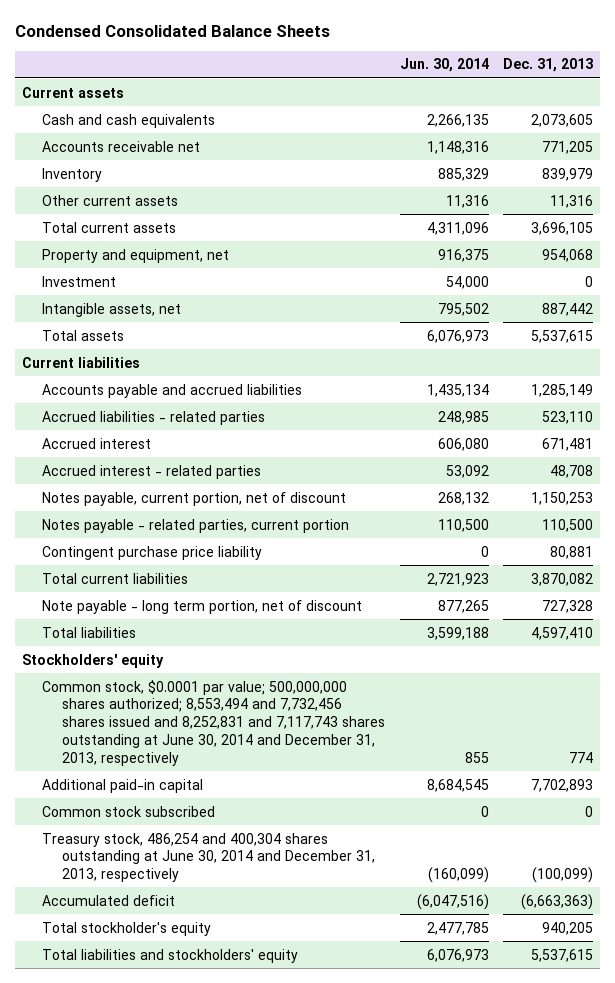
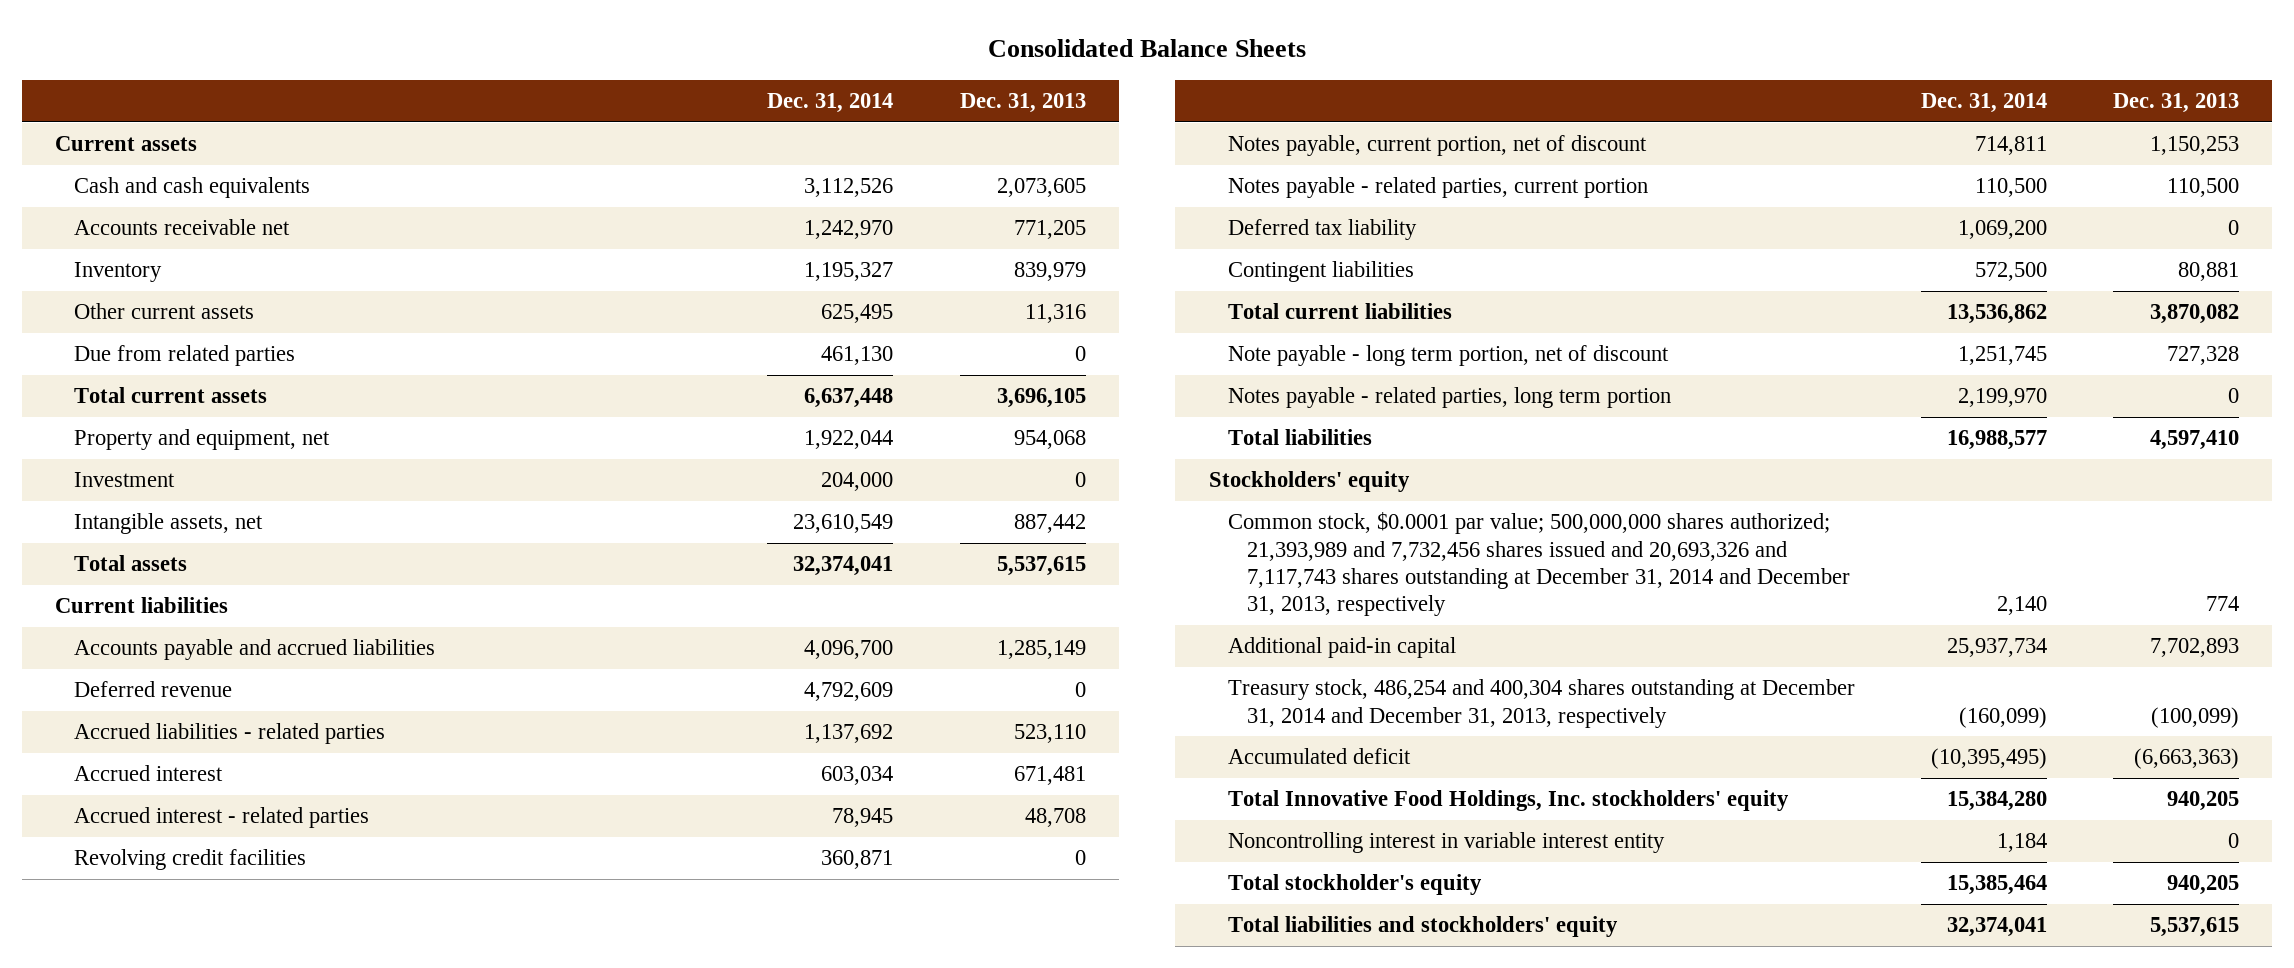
[14,24,330,37] Condensed Consolidated Balance Sheets -> [988,38,1307,57] Consolidated Balance Sheets
[399,58,489,73] Jun. 30, 2014 -> none
none -> [767,93,894,114] Dec. 31, 2014
none -> [74,345,296,367] Due from related parties
none -> [74,681,233,698] Deferred revenue
none -> [74,849,307,871] Revolving credit facilities
none -> [1227,219,1417,241] Deferred tax liability
[42,545,263,560] Contingent purchase price liability -> [1227,261,1414,283] Contingent liabilities
none -> [1227,387,1671,409] Notes payable - related parties, long term portion
[42,679,385,766] Common stock, $0.0001 par value; 500,000,000 shares authorized; 8,553,494 and 7,732,456 shares issued and 8,252,831 and 7,117,743 shares outstanding at June 30, 2014 and December 31, 2013, respectively -> [1227,512,1851,617] Common stock, $0.0001 par value; 500,000,000 shares authorized; 21,393,989 and 7,732,456 shares issued and 20,693,326 and 7,117,743 shares outstanding at December 31, 2014 and December 31, 2013, respectively
[42,805,216,817] Common stock subscribed -> none
[42,832,375,883] Treasury stock, 486,254 and 400,304 shares outstanding at June 30, 2014 and December 31, 2013, respectively -> [1227,679,1855,728] Treasury stock, 486,254 and 400,304 shares outstanding at December 31, 2014 and December 31, 2013, respectively
none -> [1227,790,1789,812] Total Innovative Food Holdings, Inc. stockholders' equity
none -> [1227,832,1665,854] Noncontrolling interest in variable interest entity

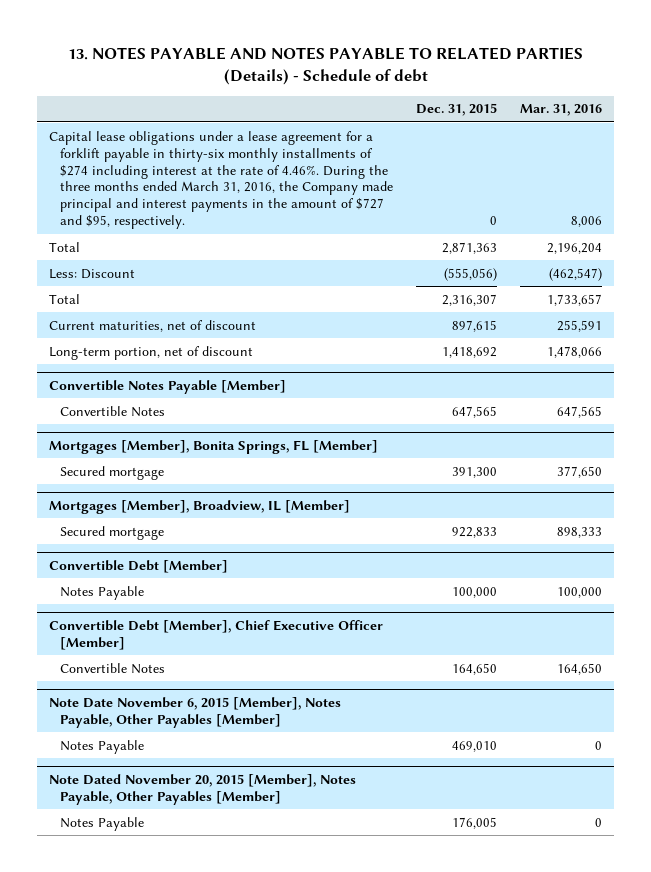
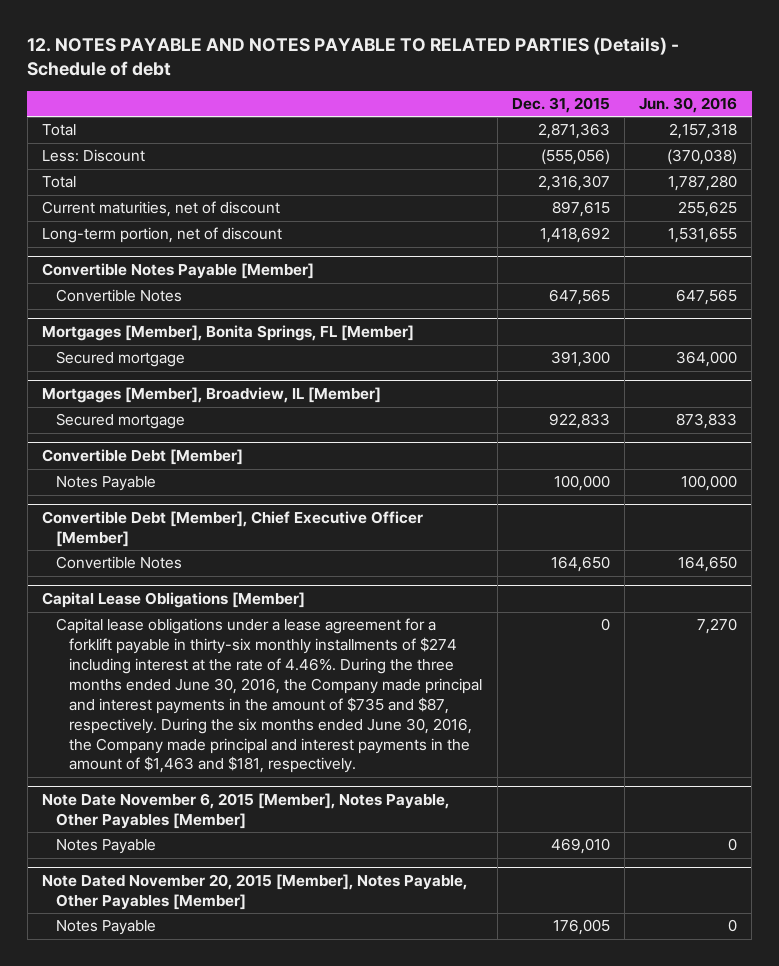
[67,47,583,86] 13. NOTES PAYABLE AND NOTES PAYABLE TO RELATED PARTIES (Details) - Schedule of debt -> [27,37,680,77] 12. NOTES PAYABLE AND NOTES PAYABLE TO RELATED PARTIES (Details) - Schedule of debt
[520,104,603,117] Mar. 31, 2016 -> none
none -> [639,96,738,113] Jun. 30, 2016
[48,130,394,230] Capital lease obligations under a lease agreement for a forklift payable in thirty-six monthly installments of $274 including interest at the rate of 4.46%. During the three months ended March 31, 2016, the Company made principal and interest payments in the amount of $727 and $95, respectively. -> none
none -> [41,592,305,609] Capital Lease Obligations [Member]
none -> [55,618,483,774] Capital lease obligations under a lease agreement for a forklift payable in thirty-six monthly installments of $274 including interest at the rate of 4.46%. During the three months ended June 30, 2016, the Company made principal and interest payments in the amount of $735 and $87, respectively. During the six months ended June 30, 2016, the Company made principal and interest payments in the amount of $1,463 and $181, respectively.

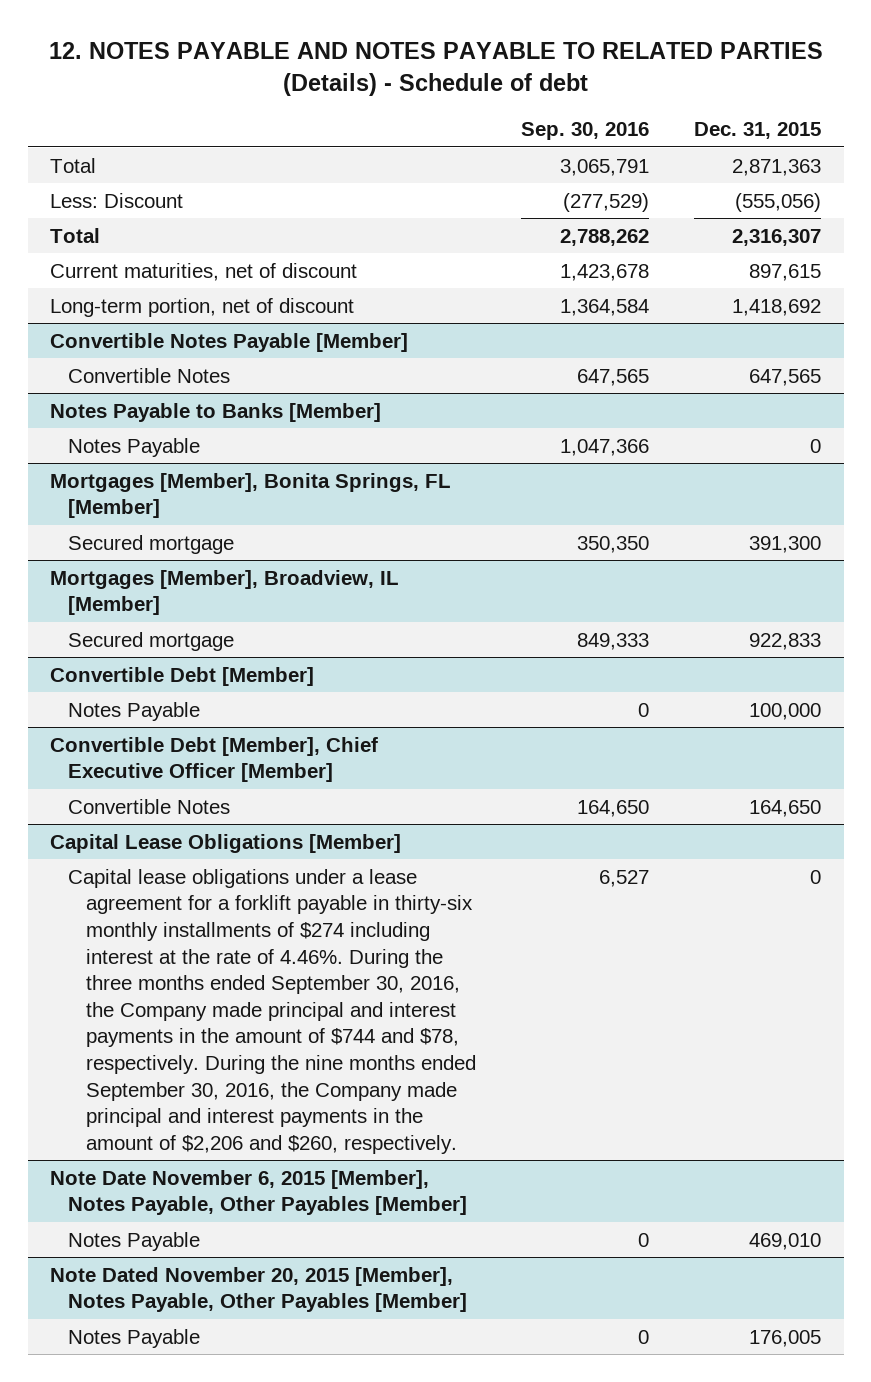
[639,96,738,113] Jun. 30, 2016 -> none
none -> [521,122,650,141] Sep. 30, 2016
none -> [50,402,382,422] Notes Payable to Banks [Member]
none -> [68,437,201,457] Notes Payable
[55,618,483,774] Capital lease obligations under a lease agreement for a forklift payable in thirty-six monthly installments of $274 including interest at the rate of 4.46%. During the three months ended June 30, 2016, the Company made principal and interest payments in the amount of $735 and $87, respectively. During the six months ended June 30, 2016, the Company made principal and interest payments in the amount of $1,463 and $181, respectively. -> [68,868,476,1154] Capital lease obligations under a lease agreement for a forklift payable in thirty-six monthly installments of $274 including interest at the rate of 4.46%. During the three months ended September 30, 2016, the Company made principal and interest payments in the amount of $744 and $78, respectively. During the nine months ended September 30, 2016, the Company made principal and interest payments in the amount of $2,206 and $260, respectively.

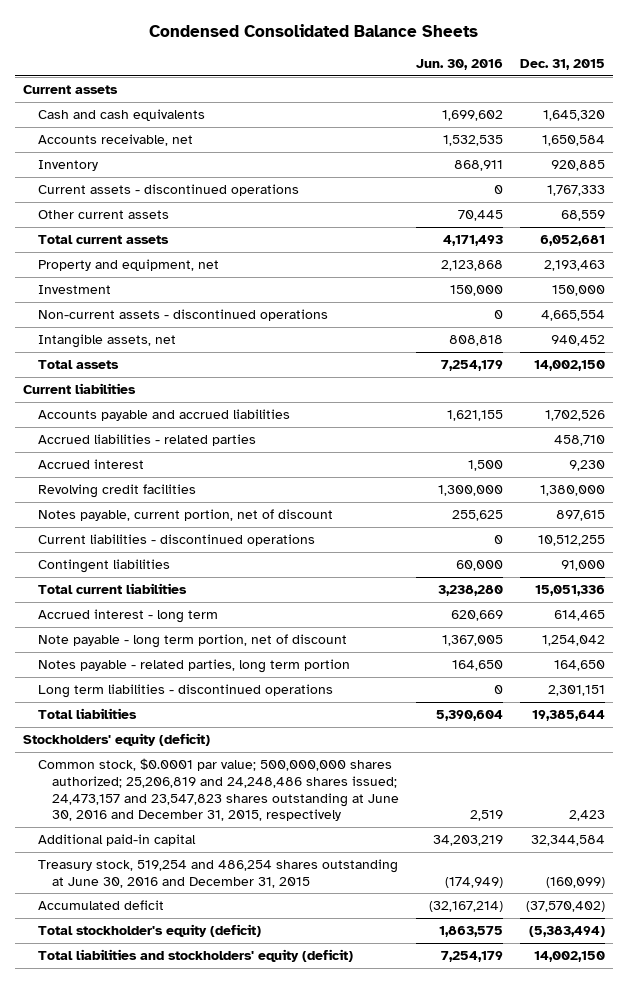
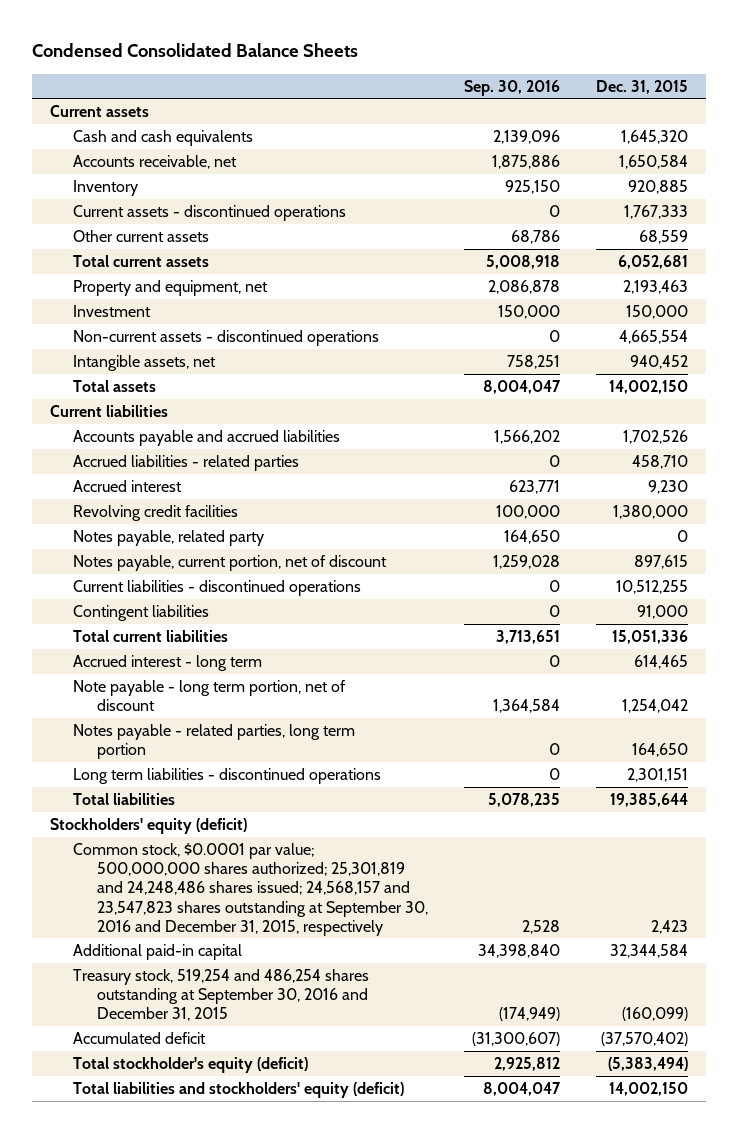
[416,59,504,71] Jun. 30, 2016 -> none
none -> [463,79,560,96] Sep. 30, 2016
none -> [73,529,265,546] Notes payable, related party
[37,758,400,822] Common stock, $0.0001 par value; 500,000,000 shares authorized; 25,206,819 and 24,248,486 shares issued; 24,473,157 and 23,547,823 shares outstanding at June 30, 2016 and December 31, 2015, respectively -> [73,842,428,936] Common stock, $0.0001 par value; 500,000,000 shares authorized; 25,301,819 and 24,248,486 shares issued; 24,568,157 and 23,547,823 shares outstanding at September 30, 2016 and December 31, 2015, respectively
[37,859,398,888] Treasury stock, 519,254 and 486,254 shares outstanding at June 30, 2016 and December 31, 2015 -> [73,968,370,1022] Treasury stock, 519,254 and 486,254 shares outstanding at September 30, 2016 and December 31, 2015

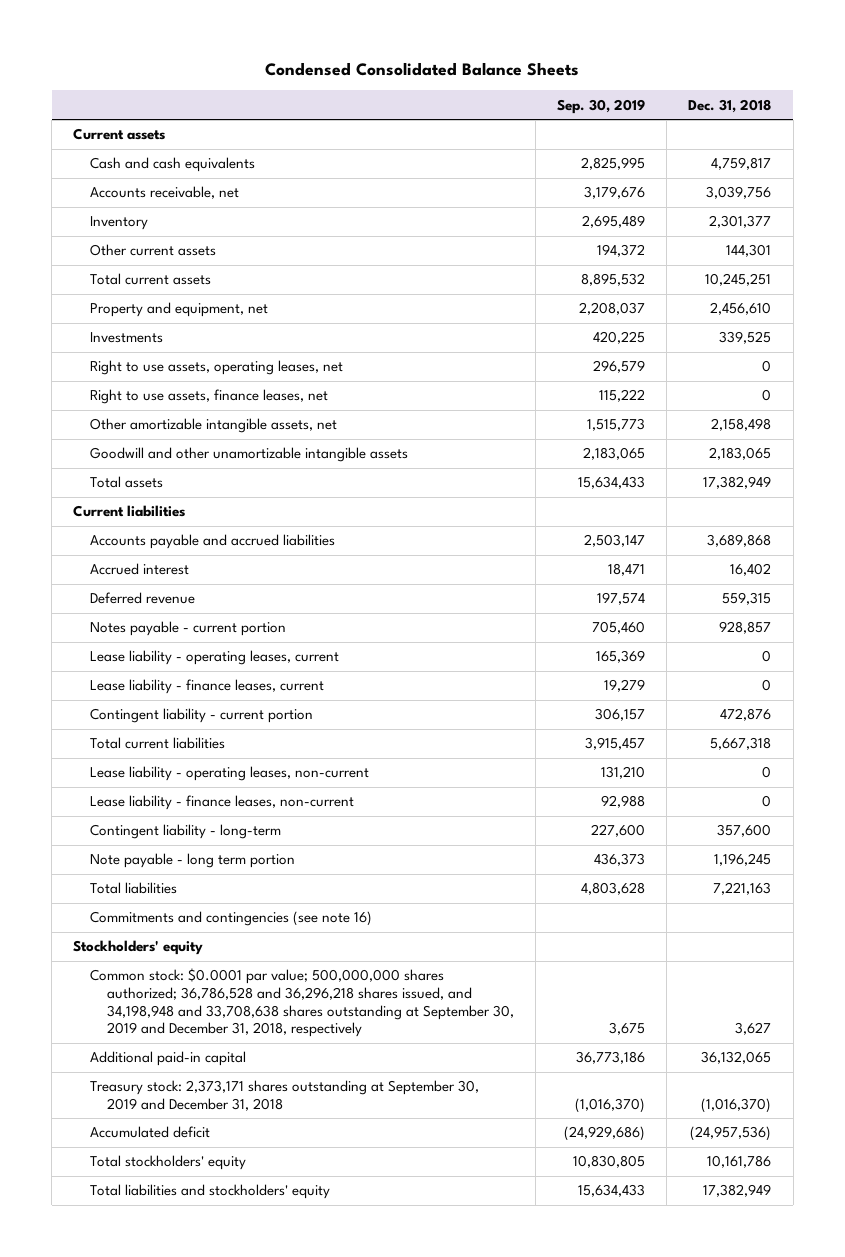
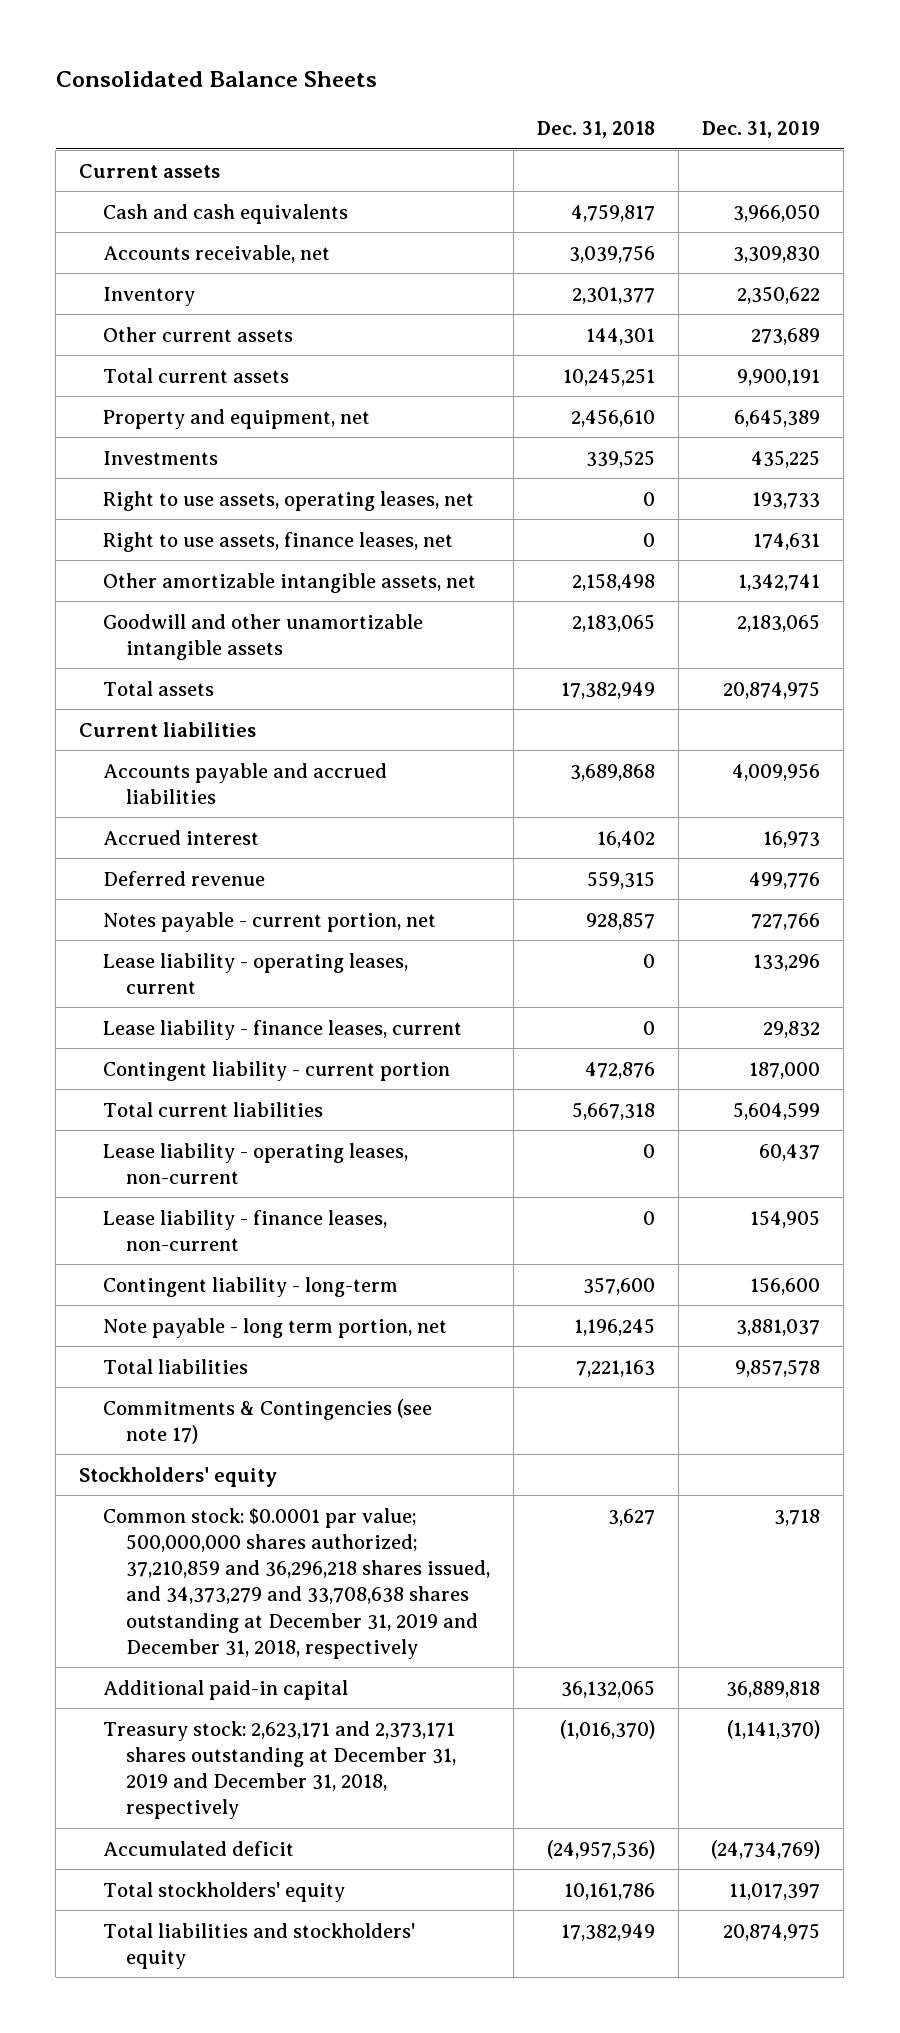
[265,62,580,77] Condensed Consolidated Balance Sheets -> [55,71,377,88] Consolidated Balance Sheets
[557,98,646,114] Sep. 30, 2019 -> none
none -> [702,121,821,139] Dec. 31, 2019
[89,621,286,637] Notes payable - current portion -> [102,911,436,932] Notes payable - current portion, net
[89,853,295,869] Note payable - long term portion -> [102,1317,447,1338] Note payable - long term portion, net
[89,911,372,927] Commitments and contingencies (see note 16) -> [102,1398,432,1444] Commitments & Contingencies (see note 17)
[89,968,514,1038] Common stock: $0.0001 par value; 500,000,000 shares authorized; 36,786,528 and 36,296,218 shares issued, and 34,198,948 and 33,708,638 shares outstanding at September 30, 2019 and December 31, 2018, respectively -> [102,1507,491,1659] Common stock: $0.0001 par value; 500,000,000 shares authorized; 37,210,859 and 36,296,218 shares issued, and 34,373,279 and 33,708,638 shares outstanding at December 31, 2019 and December 31, 2018, respectively
[89,1080,479,1112] Treasury stock: 2,373,171 shares outstanding at September 30, 2019 and December 31, 2018 -> [102,1720,457,1820] Treasury stock: 2,623,171 and 2,373,171 shares outstanding at December 31, 2019 and December 31, 2018, respectively

